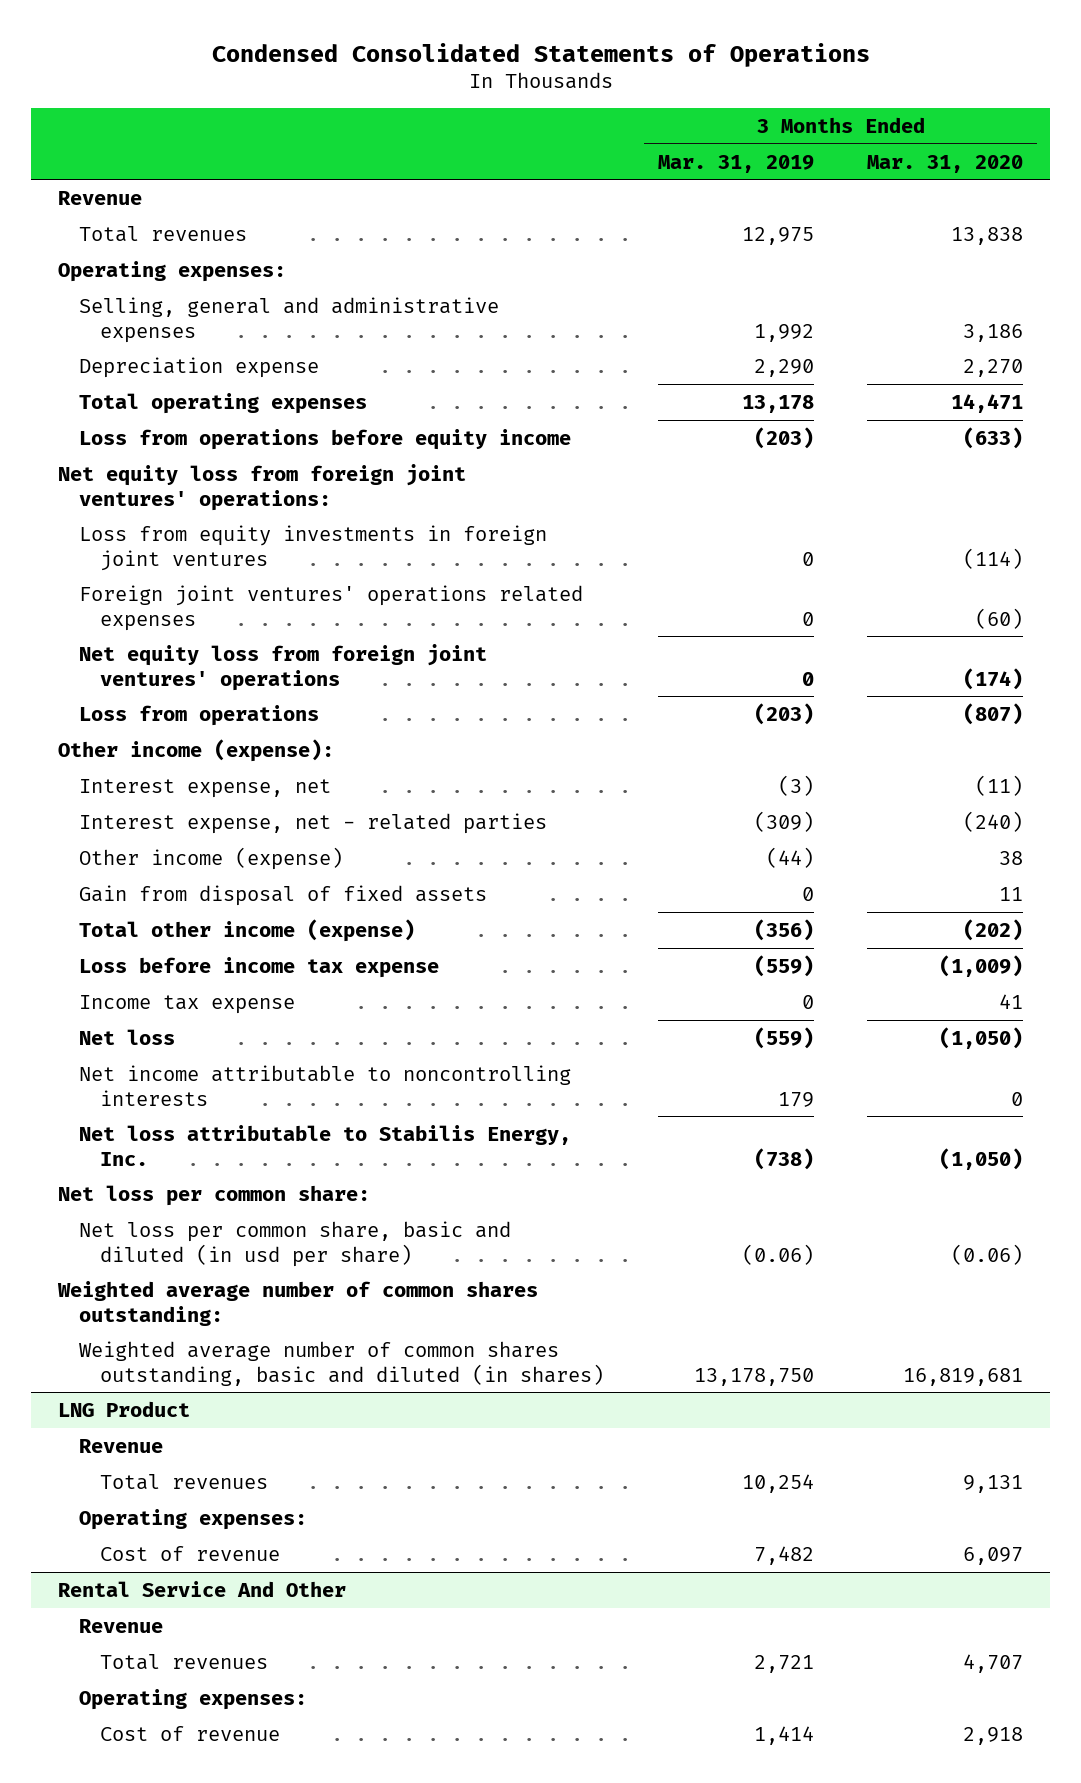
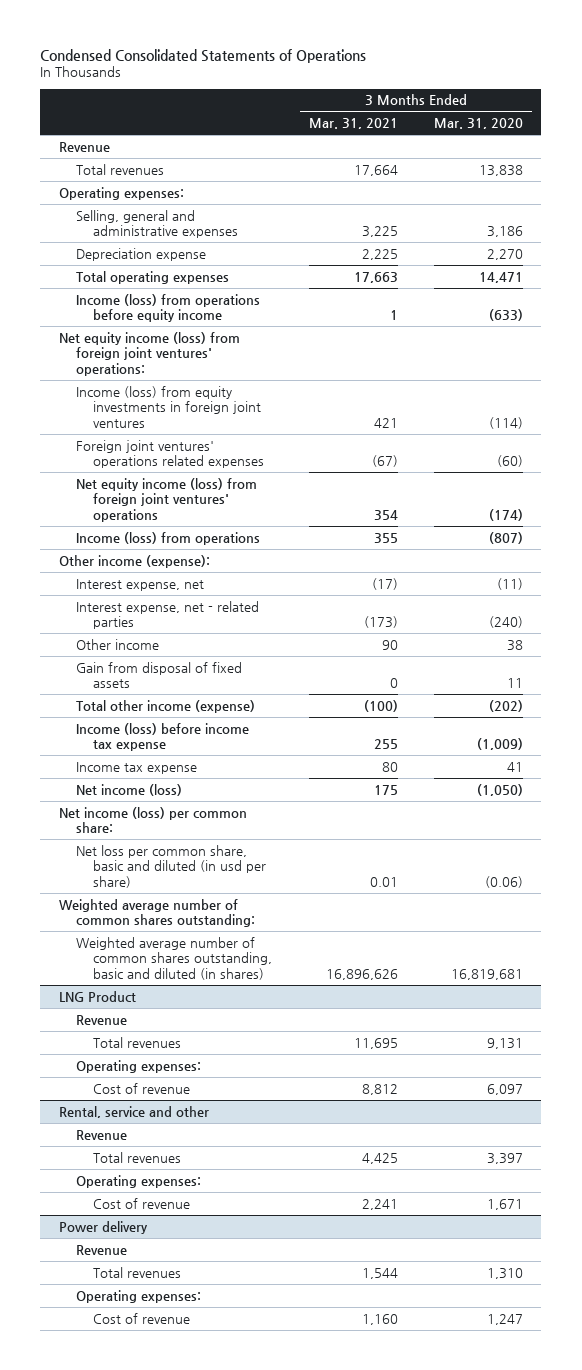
[657,154,814,173] Mar. 31, 2019 -> none
none -> [308,118,398,130] Mar. 31, 2021
[78,428,571,450] Loss from operations before equity income -> [76,293,261,323] Income (loss) from operations before equity income
[57,463,466,511] Net equity loss from foreign joint ventures' operations: -> [58,331,240,377] Net equity income (loss) from foreign joint ventures' operations:
[78,524,547,571] Loss from equity investments in foreign joint ventures -> [76,385,262,429] Income (loss) from equity investments in foreign joint ventures
[78,643,487,691] Net equity loss from foreign joint ventures' operations -> [76,477,258,523] Net equity income (loss) from foreign joint ventures' operations
[78,704,319,726] Loss from operations -> [76,531,261,545] Income (loss) from operations
[78,846,343,870] Other income (expense) -> [76,638,160,650] Other income
[78,956,439,978] Loss before income tax expense -> [76,722,250,752] Income (loss) before income tax expense
[78,1064,571,1106] Net income attributable to noncontrolling interests -> none
[78,1124,571,1166] Net loss attributable to Stabilis Energy, Inc. -> none
[78,1028,175,1045] Net loss -> [76,783,183,796] Net income (loss)
[57,1184,370,1206] Net loss per common share: -> [58,806,247,834] Net income (loss) per common share:
[57,1580,346,1597] Rental Service And Other -> [58,1105,209,1118] Rental, service and other
[963,1653,1024,1673] 4,707 -> [487,1152,524,1164] 3,397
[963,1726,1024,1745] 2,918 -> [487,1198,524,1210] 1,671
none -> [58,1220,148,1234] Power delivery
none -> [76,1244,128,1255] Revenue
none -> [93,1266,182,1278] Total revenues
none -> [76,1289,202,1303] Operating expenses:
none -> [93,1312,191,1324] Cost of revenue

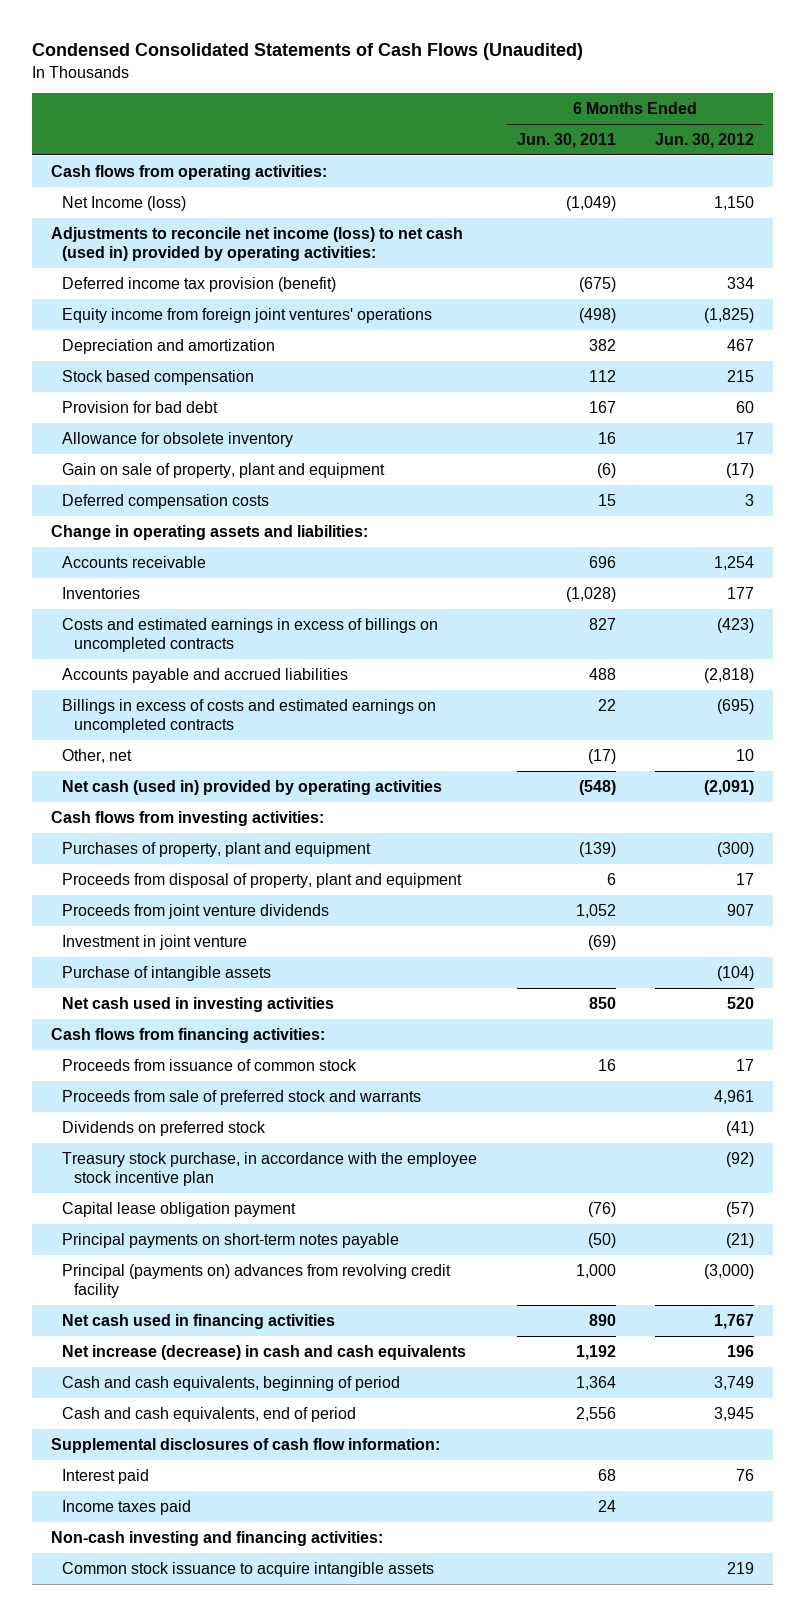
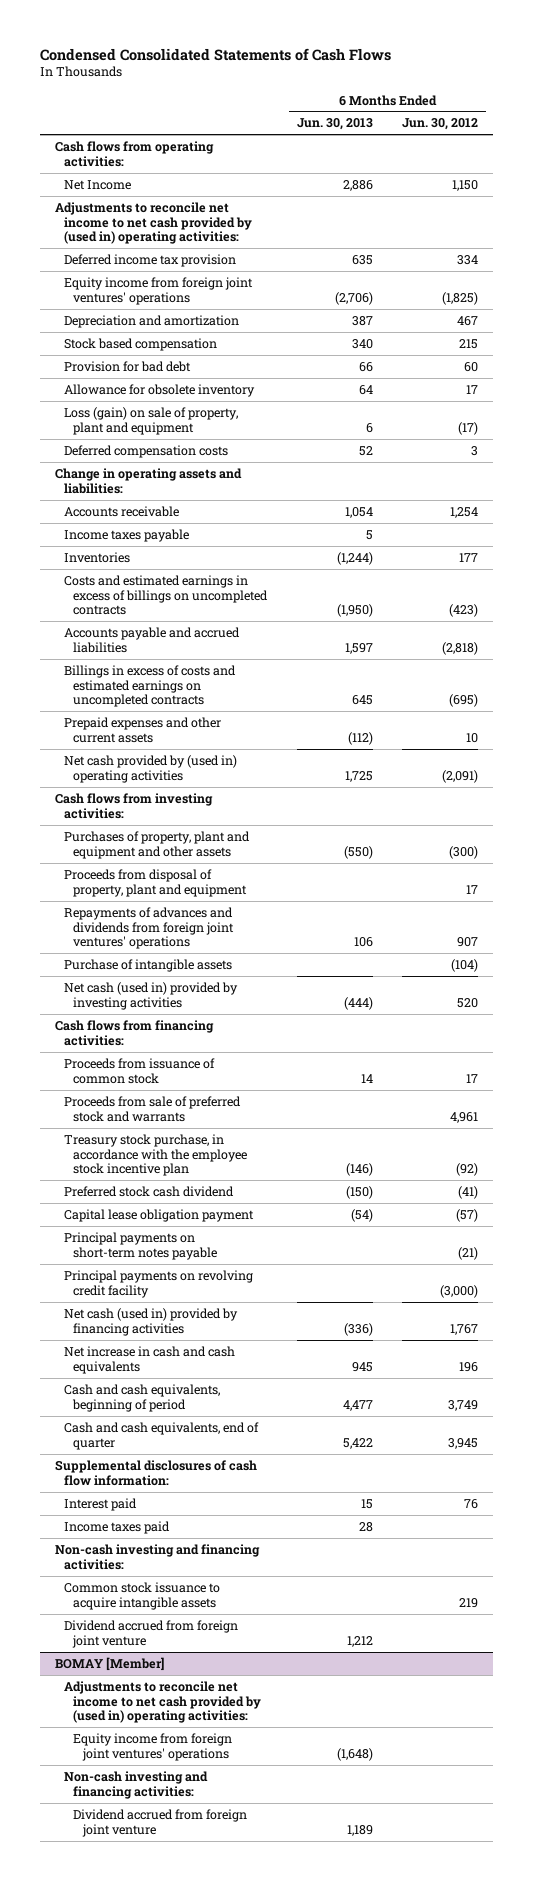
[31,43,583,61] Condensed Consolidated Statements of Cash Flows (Unaudited) -> [40,47,392,61] Condensed Consolidated Statements of Cash Flows
[516,132,616,148] Jun. 30, 2011 -> none
none -> [296,118,373,131] Jun. 30, 2013
[62,195,187,211] Net Income (loss) -> [64,179,132,190] Net Income
[51,226,464,262] Adjustments to reconcile net income (loss) to net cash (used in) provided by operating activities: -> [54,201,253,245] Adjustments to reconcile net income to net cash provided by (used in) operating activities:
[62,276,337,292] Deferred income tax provision (benefit) -> [64,253,237,267] Deferred income tax provision
[62,462,386,478] Gain on sale of property, plant and equipment -> [64,406,239,435] Loss (gain) on sale of property, plant and equipment
none -> [64,528,190,542] Income taxes payable
[62,748,133,763] Other, net -> none
none -> [64,716,222,743] Prepaid expenses and other current assets
[62,779,443,795] Net cash (used in) provided by operating activities -> [64,754,238,783] Net cash provided by (used in) operating activities
[62,841,372,857] Purchases of property, plant and equipment -> [64,830,251,859] Purchases of property, plant and equipment and other assets
[62,903,330,919] Proceeds from joint venture dividends -> none
[62,934,248,950] Investment in joint venture -> none
none -> [64,906,235,950] Repayments of advances and dividends from foreign joint ventures' operations
[62,996,335,1012] Net cash used in investing activities -> [64,981,239,1010] Net cash (used in) provided by investing activities
[62,1120,267,1136] Dividends on preferred stock -> none
none -> [64,1185,235,1197] Preferred stock cash dividend
[62,1263,452,1299] Principal (payments on) advances from revolving credit facility -> [64,1269,254,1298] Principal payments on revolving credit facility
[62,1313,336,1329] Net cash used in financing activities -> [64,1307,239,1336] Net cash (used in) provided by financing activities
[62,1344,467,1360] Net increase (decrease) in cash and cash equivalents -> [64,1345,236,1374] Net increase in cash and cash equivalents
[62,1406,357,1422] Cash and cash equivalents, end of period -> [64,1421,260,1450] Cash and cash equivalents, end of quarter
none -> [64,1619,239,1648] Dividend accrued from foreign joint venture
none -> [54,1656,164,1671] BOMAY [Member]
none -> [64,1680,262,1724] Adjustments to reconcile net income to net cash provided by (used in) operating activities:
none -> [73,1732,233,1761] Equity income from foreign joint ventures' operations
none -> [64,1770,209,1799] Non-cash investing and financing activities:
none -> [73,1808,248,1837] Dividend accrued from foreign joint venture

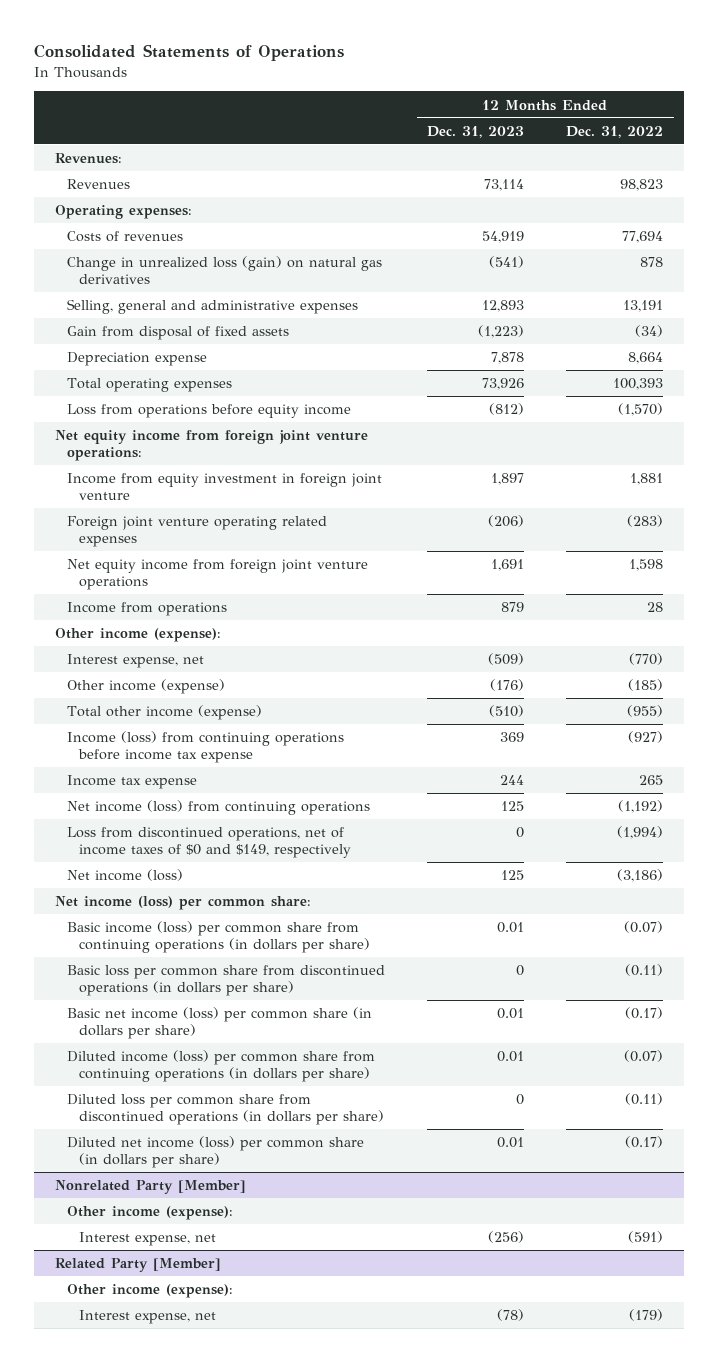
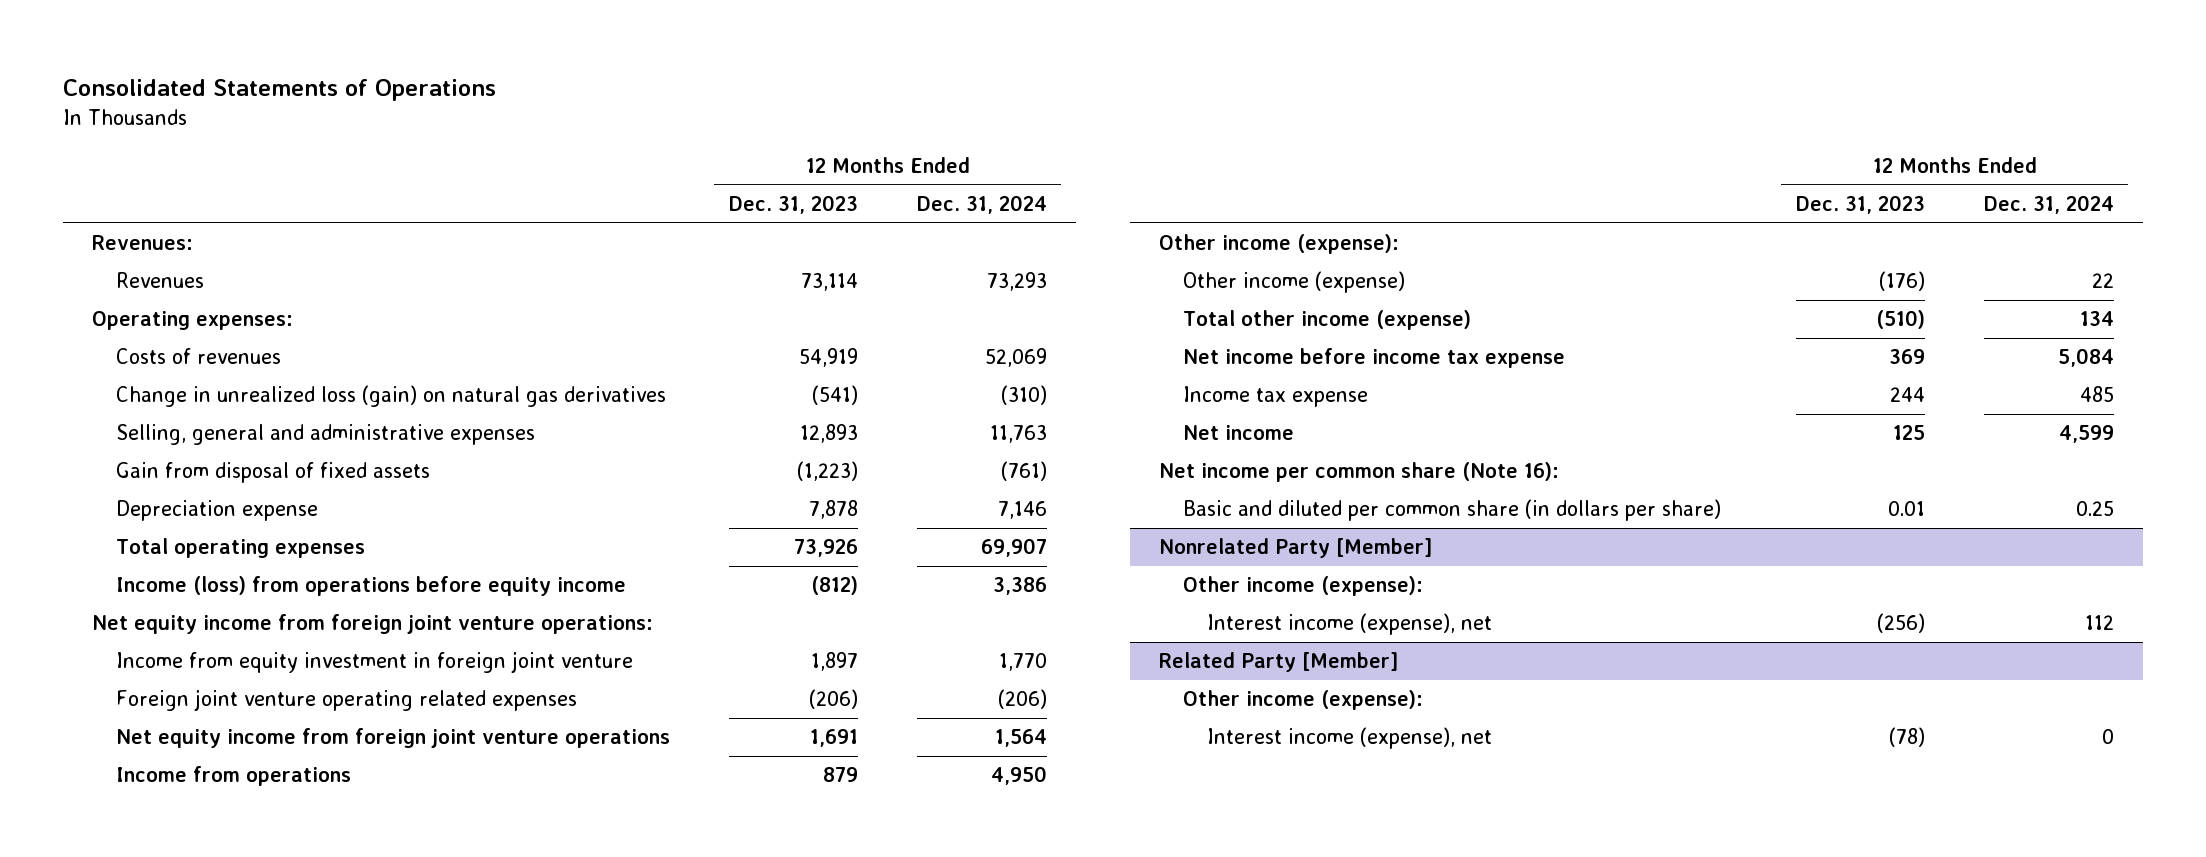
[566,125,664,138] Dec. 31, 2022 -> none
none -> [916,194,1047,214] Dec. 31, 2024
[67,404,352,419] Loss from operations before equity income -> [116,576,627,597] Income (loss) from operations before equity income
[67,654,205,669] Interest expense, net -> none
[67,731,345,764] Income (loss) from continuing operations before income tax expense -> [1183,348,1566,369] Net income before income tax expense
[67,800,371,816] Net income (loss) from continuing operations -> none
[67,827,352,859] Loss from discontinued operations, net of income taxes of $0 and $149, respectively -> none
[67,921,371,954] Basic income (loss) per common share from continuing operations (in dollars per share) -> none
[67,965,386,997] Basic loss per common share from discontinued operations (in dollars per share) -> none
[67,1050,376,1083] Diluted income (loss) per common share from continuing operations (in dollars per share) -> none
[67,1094,385,1126] Diluted loss per common share from discontinued operations (in dollars per share) -> none
[67,1136,365,1169] Diluted net income (loss) per common share (in dollars per share) -> none
[67,869,184,882] Net income (loss) -> [1183,425,1295,441] Net income
[54,896,311,911] Net income (loss) per common share: -> [1159,462,1560,483] Net income per common share (Note 16):
[67,1007,373,1040] Basic net income (loss) per common share (in dollars per share) -> [1183,499,1722,522] Basic and diluted per common share (in dollars per share)
[79,1232,217,1247] Interest expense, net -> [1207,613,1493,636] Interest income (expense), net
[79,1310,217,1325] Interest expense, net -> [1207,727,1493,750] Interest income (expense), net

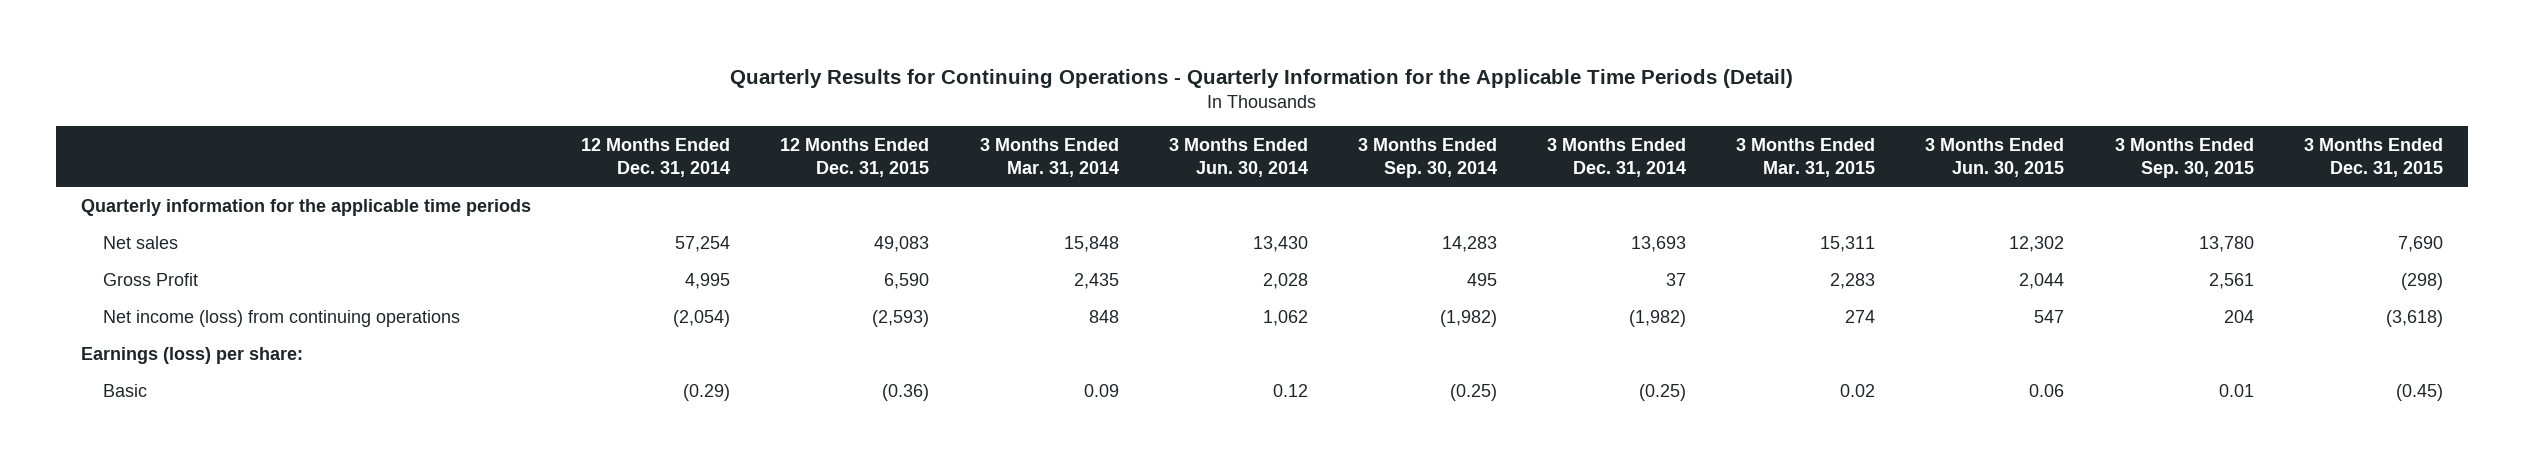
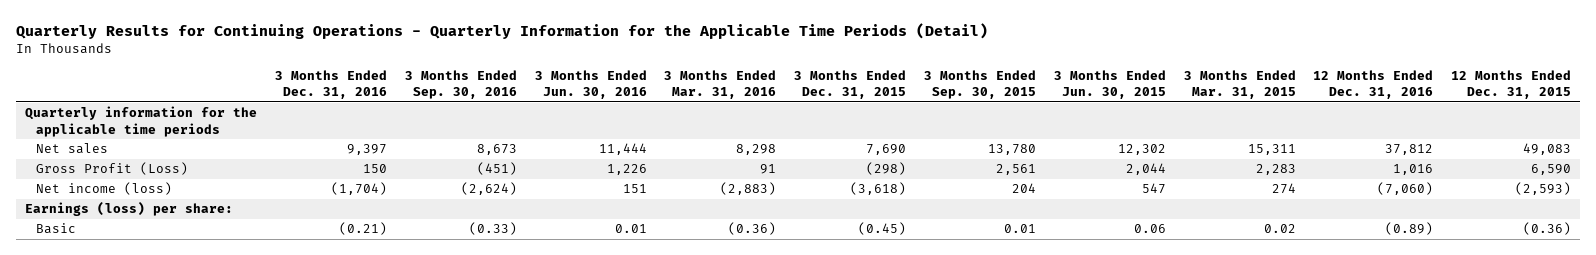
[581,137,731,177] 12 Months Ended Dec. 31, 2014 -> none
[979,137,1119,177] 3 Months Ended Mar. 31, 2014 -> none
[1168,137,1308,177] 3 Months Ended Jun. 30, 2014 -> none
[1357,137,1497,178] 3 Months Ended Sep. 30, 2014 -> none
[1547,137,1687,177] 3 Months Ended Dec. 31, 2014 -> none
none -> [275,70,388,100] 3 Months Ended Dec. 31, 2016
none -> [404,70,517,100] 3 Months Ended Sep. 30, 2016
none -> [534,70,647,100] 3 Months Ended Jun. 30, 2016
none -> [664,70,777,100] 3 Months Ended Mar. 31, 2016
none -> [1313,70,1434,100] 12 Months Ended Dec. 31, 2016
[102,272,198,286] Gross Profit -> [35,162,188,176] Gross Profit (Loss)
[102,309,460,327] Net income (loss) from continuing operations -> [35,182,172,196] Net income (loss)

